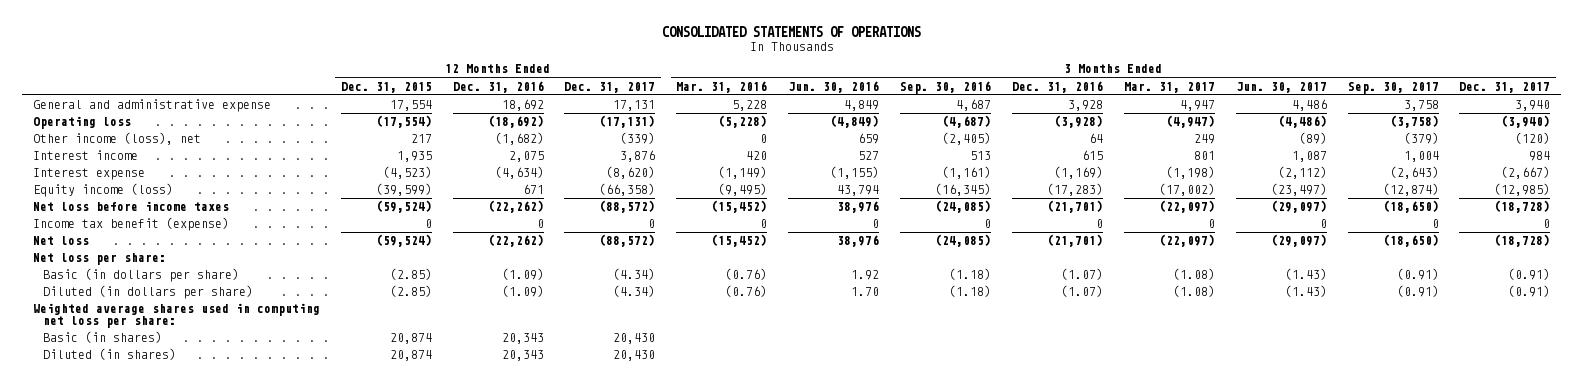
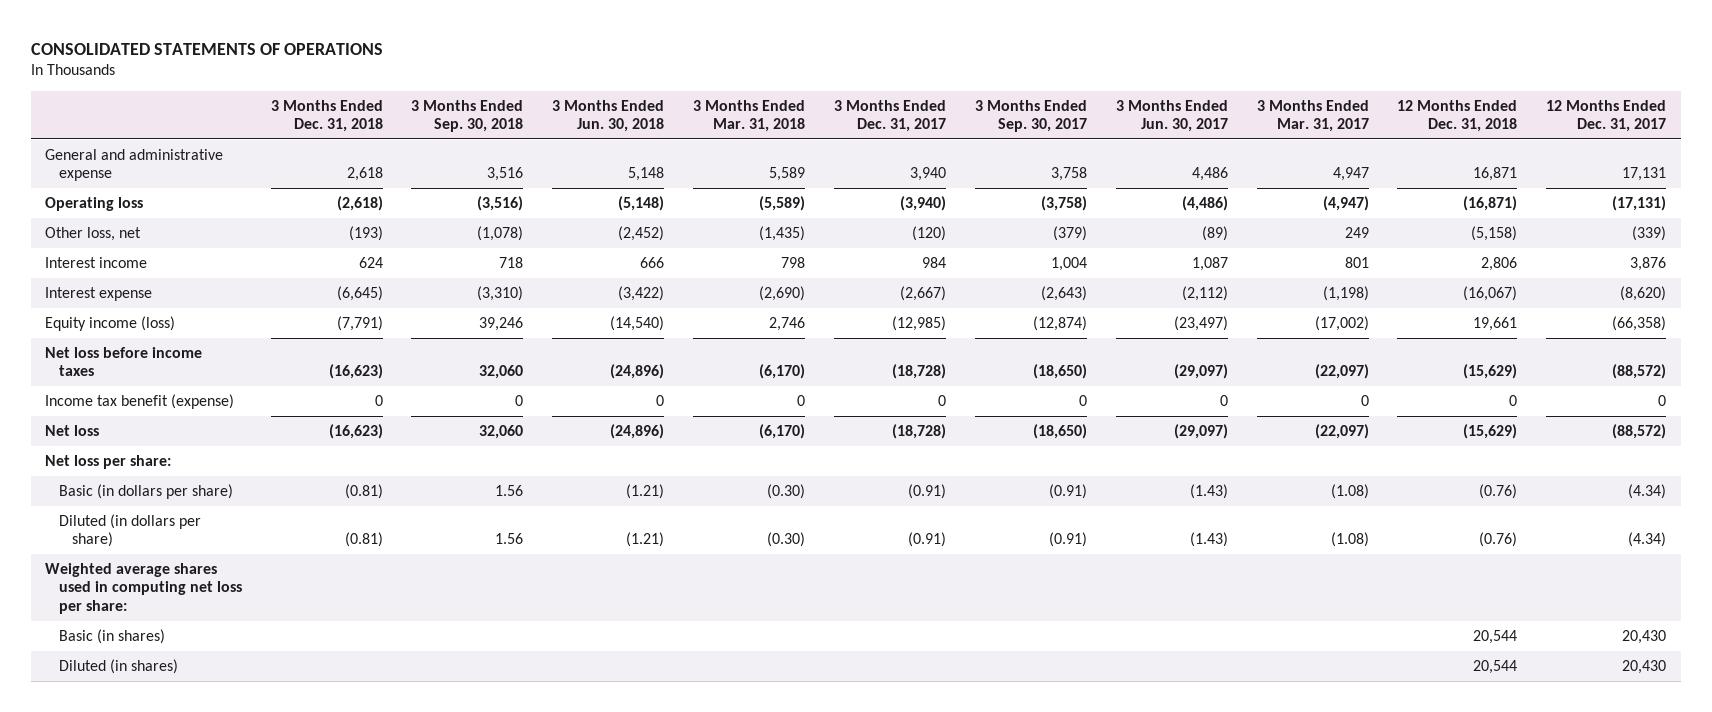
[340,81,432,93] Dec. 31, 2015 -> none
[452,80,544,93] Dec. 31, 2016 -> none
[676,80,768,93] Mar. 31, 2016 -> none
[788,80,880,93] Jun. 30, 2016 -> none
[900,80,992,94] Sep. 30, 2016 -> none
[1011,80,1103,93] Dec. 31, 2016 -> none
none -> [270,99,383,133] 3 Months Ended Dec. 31, 2018
none -> [411,99,524,133] 3 Months Ended Sep. 30, 2018
none -> [552,99,665,133] 3 Months Ended Jun. 30, 2018
none -> [693,99,806,133] 3 Months Ended Mar. 31, 2018
none -> [1397,99,1518,133] 12 Months Ended Dec. 31, 2018
[32,132,201,146] Other income (loss), net -> [45,226,142,241] Other loss, net

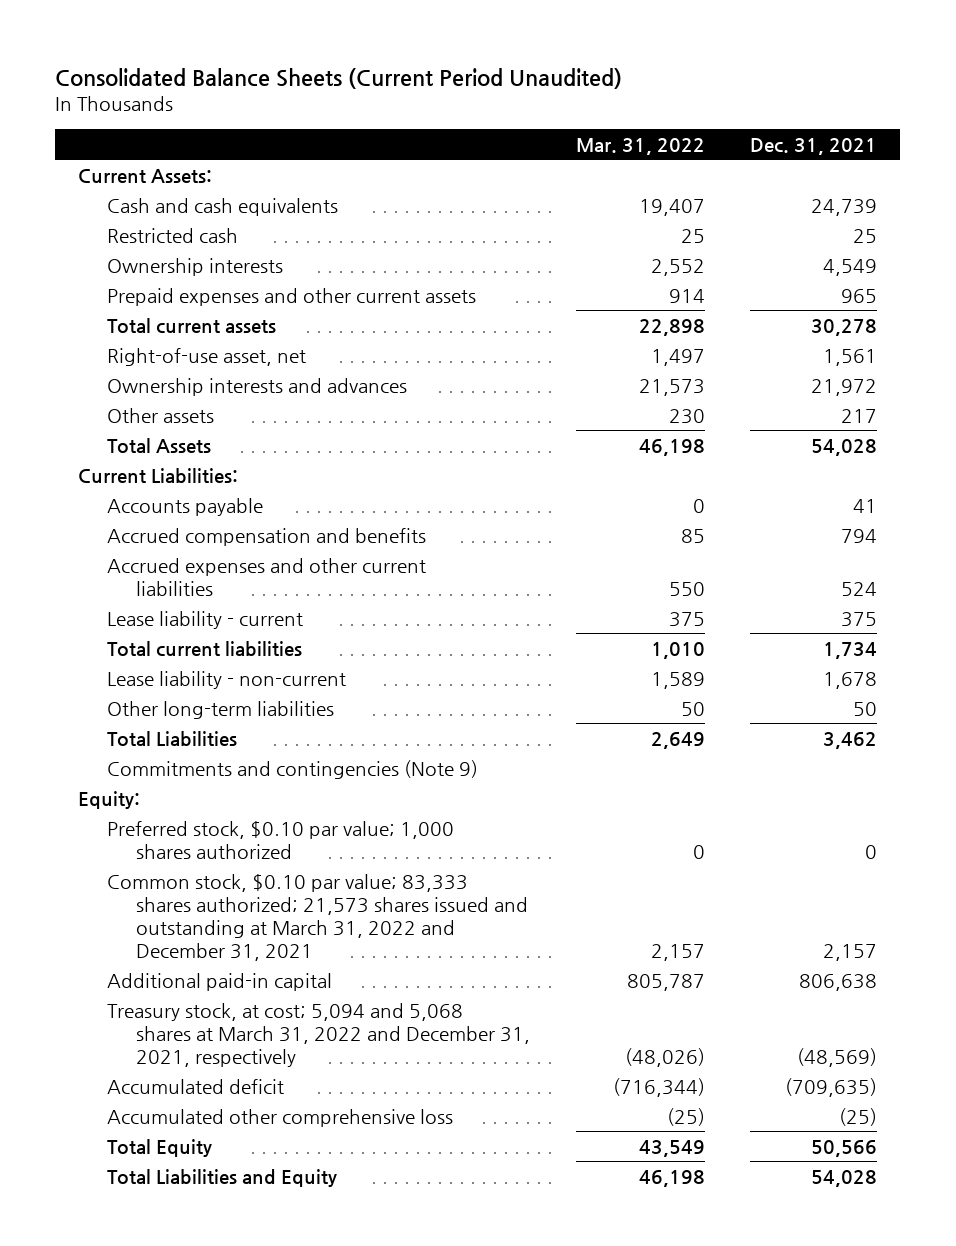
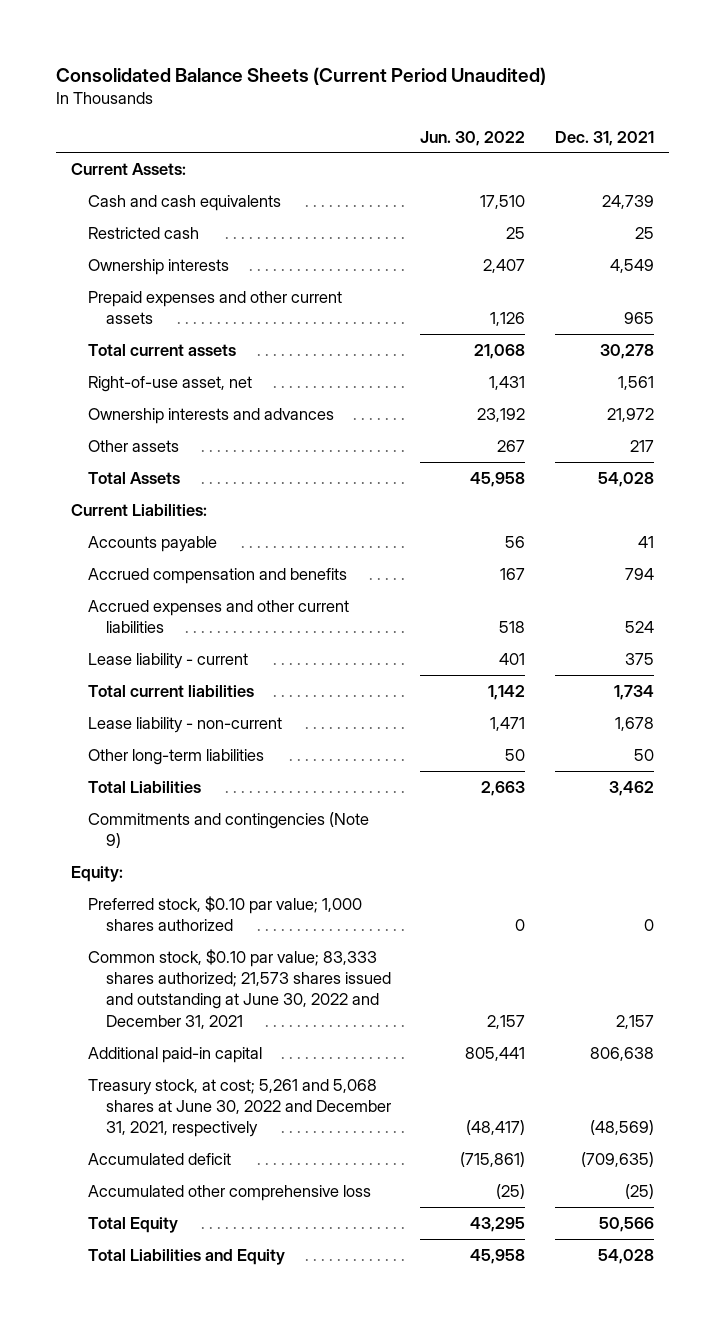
[575,137,705,155] Mar. 31, 2022 -> none
none -> [420,130,526,146] Jun. 30, 2022
[107,873,529,961] Common stock, $0.10 par value; 83,333 shares authorized; 21,573 shares issued and outstanding at March 31, 2022 and December 31, 2021 -> [88,948,391,1029] Common stock, $0.10 par value; 83,333 shares authorized; 21,573 shares issued and outstanding at June 30, 2022 and December 31, 2021
[107,1002,531,1067] Treasury stock, at cost; 5,094 and 5,068 shares at March 31, 2022 and December 31, 2021, respectively -> [88,1078,391,1138] Treasury stock, at cost; 5,261 and 5,068 shares at June 30, 2022 and December 31, 2021, respectively

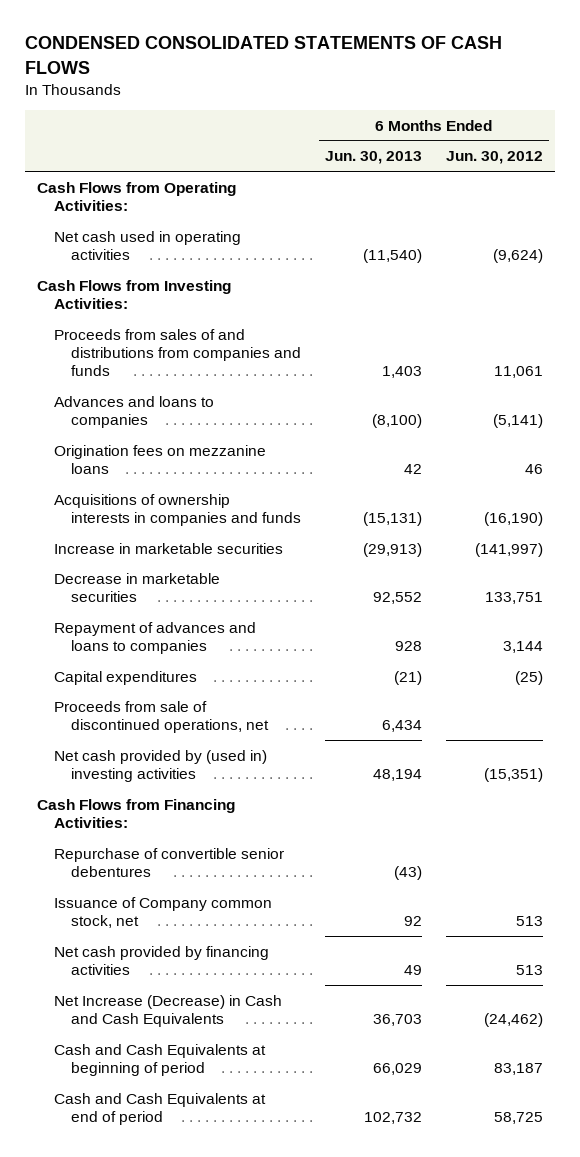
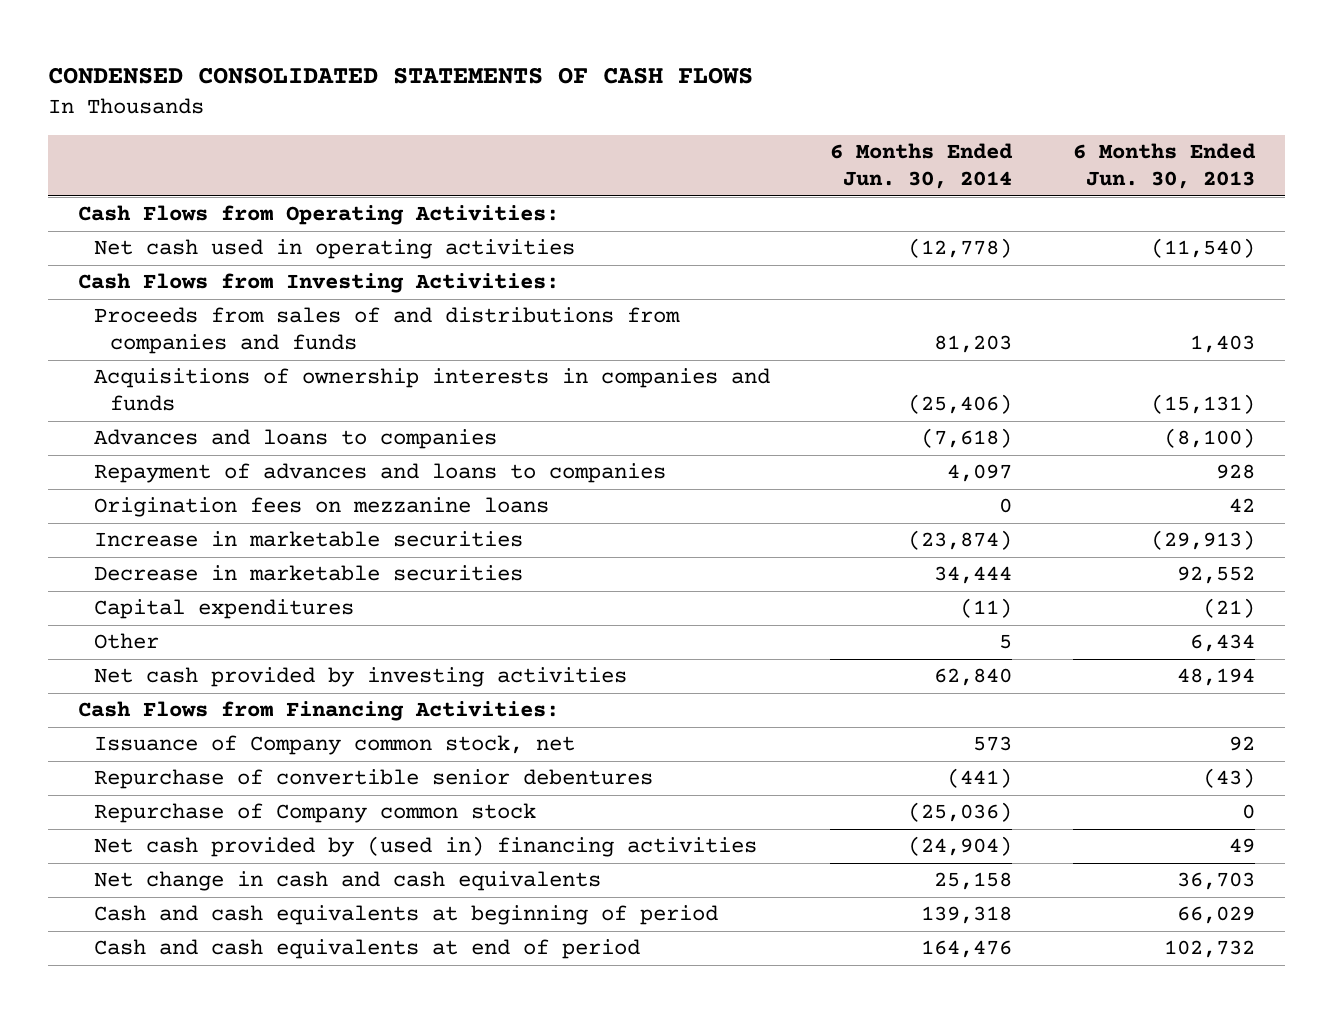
[446,151,544,165] Jun. 30, 2012 -> none
none -> [830,143,1014,190] 6 Months Ended Jun. 30, 2014
[54,493,302,526] Acquisitions of ownership interests in companies and funds -> [94,368,771,412] Acquisitions of ownership interests in companies and funds
[54,621,257,654] Repayment of advances and loans to companies -> [94,463,667,484] Repayment of advances and loans to companies
[54,700,270,733] Proceeds from sale of discontinued operations, net -> [94,633,160,650] Other
[54,749,268,782] Net cash provided by (used in) investing activities -> [94,667,628,688] Net cash provided by investing activities
[54,847,285,877] Repurchase of convertible senior debentures -> [94,769,654,790] Repurchase of convertible senior debentures
none -> [94,803,537,824] Repurchase of Company common stock
[54,945,270,975] Net cash provided by financing activities -> [94,836,758,858] Net cash provided by (used in) financing activities
[54,994,283,1027] Net Increase (Decrease) in Cash and Cash Equivalents -> [94,871,602,892] Net change in cash and cash equivalents
[54,1043,267,1076] Cash and Cash Equivalents at beginning of period -> [94,905,719,926] Cash and cash equivalents at beginning of period
[54,1092,267,1125] Cash and Cash Equivalents at end of period -> [94,939,641,960] Cash and cash equivalents at end of period

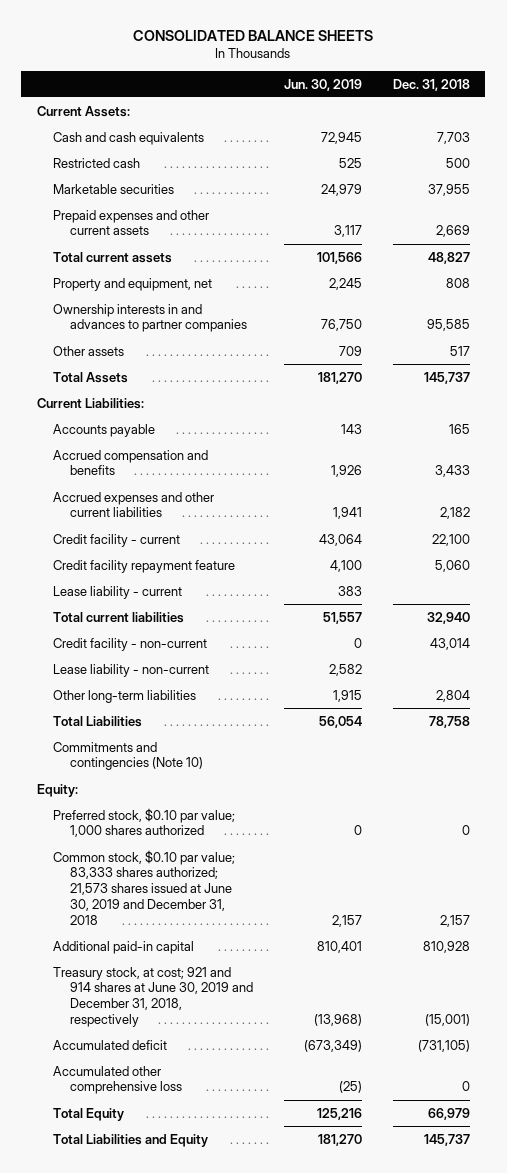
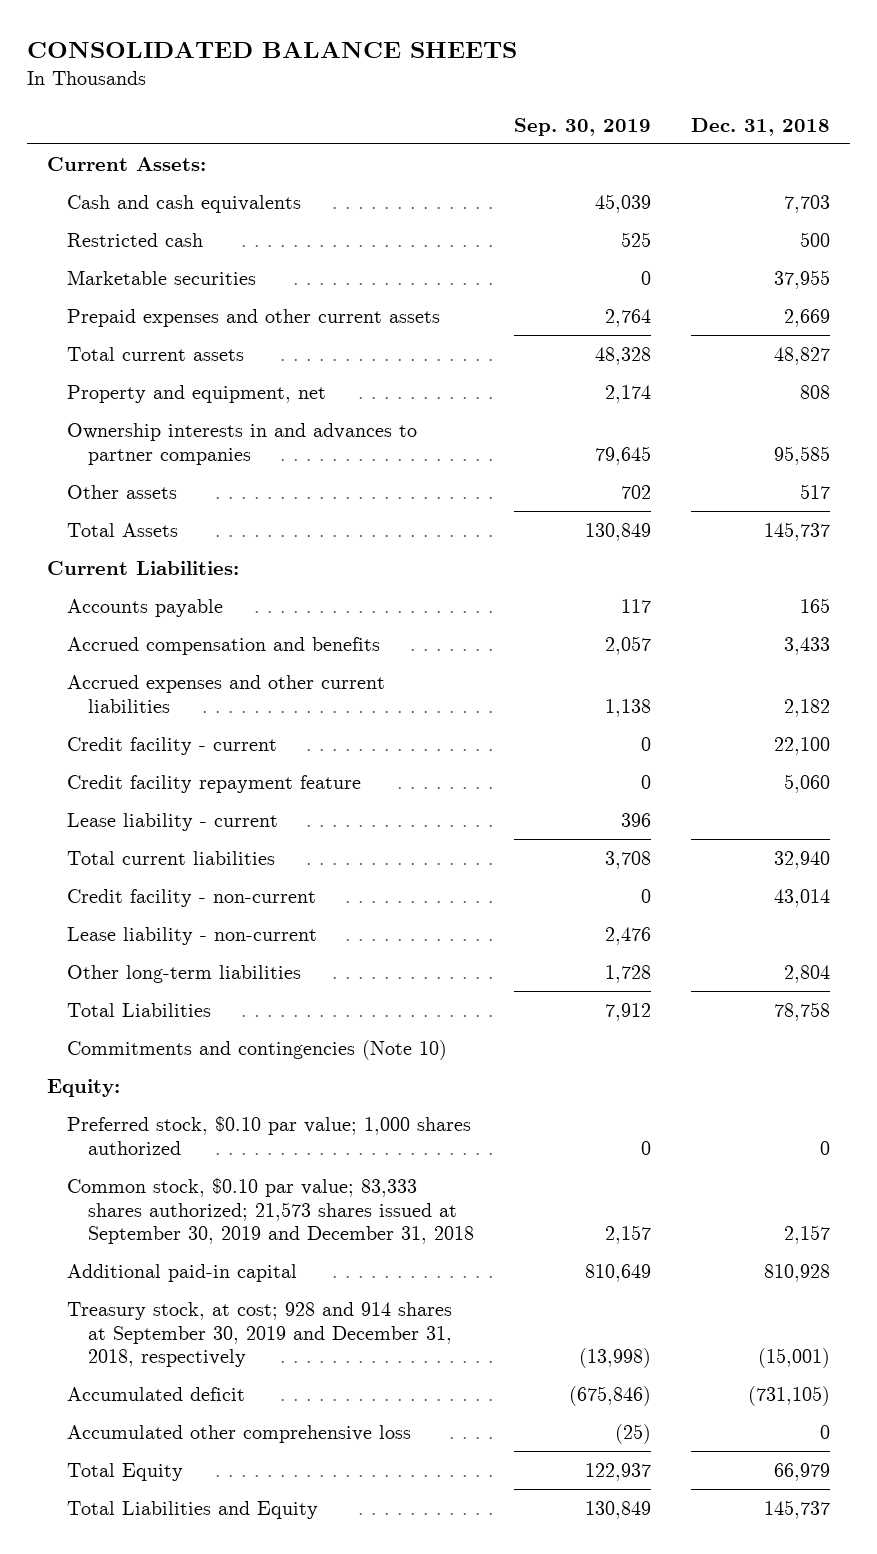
[284,78,363,91] Jun. 30, 2019 -> none
none -> [513,117,651,136] Sep. 30, 2019
[53,849,236,925] Common stock, $0.10 par value; 83,333 shares authorized; 21,573 shares issued at June 30, 2019 and December 31, 2018 -> [67,1177,474,1245] Common stock, $0.10 par value; 83,333 shares authorized; 21,573 shares issued at September 30, 2019 and December 31, 2018
[53,966,254,1027] Treasury stock, at cost; 921 and 914 shares at June 30, 2019 and December 31, 2018, respectively -> [67,1301,453,1368] Treasury stock, at cost; 928 and 914 shares at September 30, 2019 and December 31, 2018, respectively

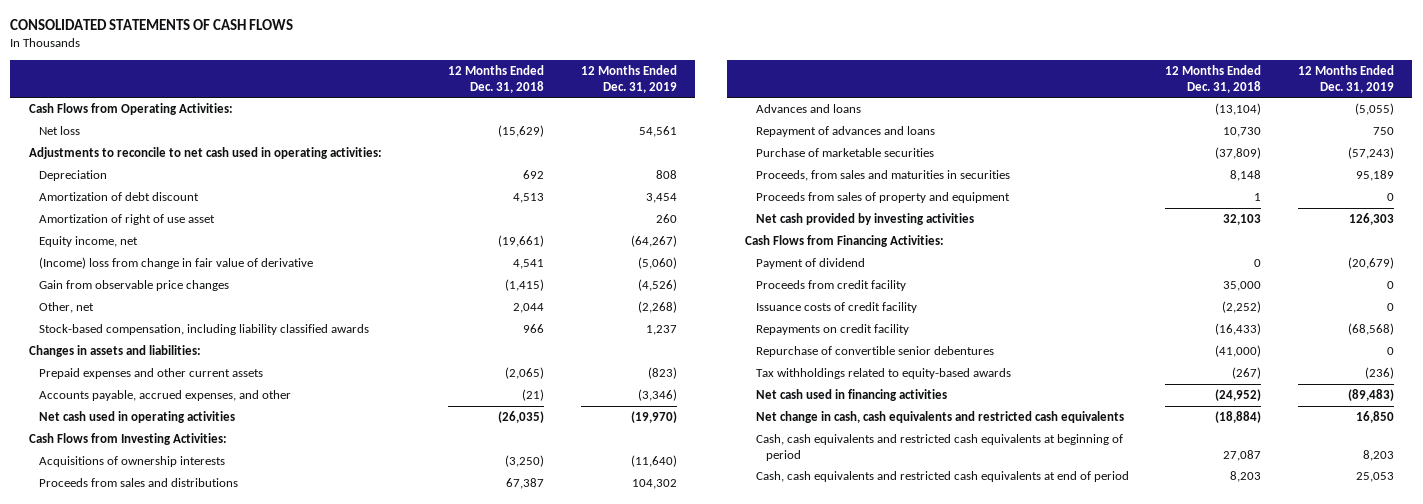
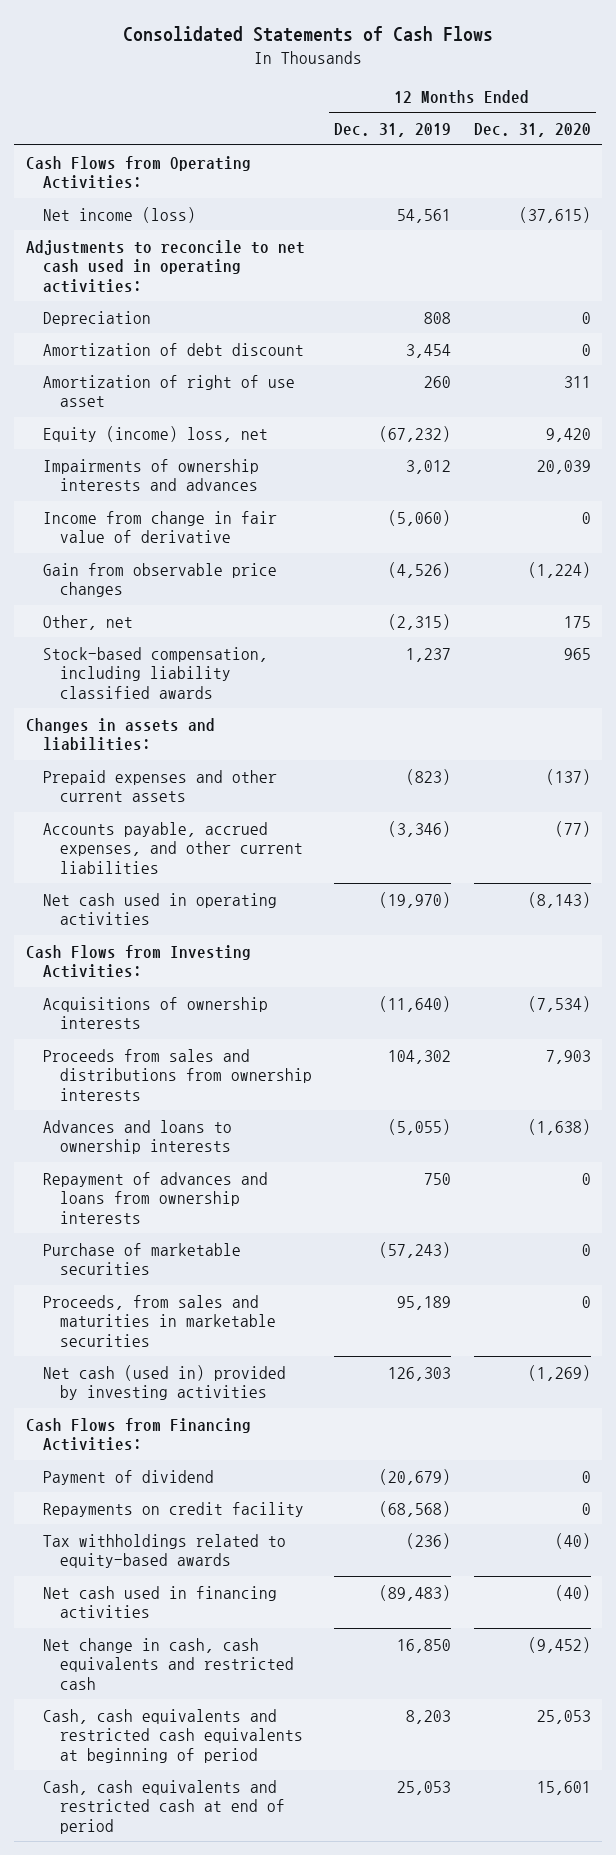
[10,19,294,31] CONSOLIDATED STATEMENTS OF CASH FLOWS -> [123,26,494,43] Consolidated Statements of Cash Flows
[448,64,545,93] 12 Months Ended Dec. 31, 2018 -> none
none -> [473,122,591,137] Dec. 31, 2020
[38,125,80,135] Net loss -> [42,206,196,223] Net income (loss)
[38,235,138,247] Equity income, net -> [42,425,268,442] Equity (income) loss, net
[631,234,678,247] (64,267) -> [379,425,452,442] (67,232)
none -> [42,458,259,492] Impairments of ownership interests and advances
[38,256,313,269] (Income) loss from change in fair value of derivative -> [42,510,277,544] Income from change in fair value of derivative
[638,300,678,313] (2,268) -> [388,613,452,630] (2,315)
[38,389,291,401] Accounts payable, accrued expenses, and other -> [42,821,303,874] Accounts payable, accrued expenses, and other current liabilities
[38,477,238,487] Proceeds from sales and distributions -> [42,1048,312,1101] Proceeds from sales and distributions from ownership interests
[755,103,861,113] Advances and loans -> [42,1119,232,1155] Advances and loans to ownership interests
[755,125,935,137] Repayment of advances and loans -> [42,1171,268,1224] Repayment of advances and loans from ownership interests
[755,191,1010,203] Proceeds from sales of property and equipment -> none
[755,169,1010,181] Proceeds, from sales and maturities in securities -> [42,1294,276,1347] Proceeds, from sales and maturities in marketable securities
[755,212,974,225] Net cash provided by investing activities -> [42,1364,286,1401] Net cash (used in) provided by investing activities
[755,279,906,291] Proceeds from credit facility -> none
[755,301,917,313] Issuance costs of credit facility -> none
[755,345,994,357] Repurchase of convertible senior debentures -> none
[755,410,1124,423] Net change in cash, cash equivalents and restricted cash equivalents -> [42,1637,294,1690] Net change in cash, cash equivalents and restricted cash
[755,470,1129,482] Cash, cash equivalents and restricted cash equivalents at end of period -> [42,1779,285,1834] Cash, cash equivalents and restricted cash at end of period

